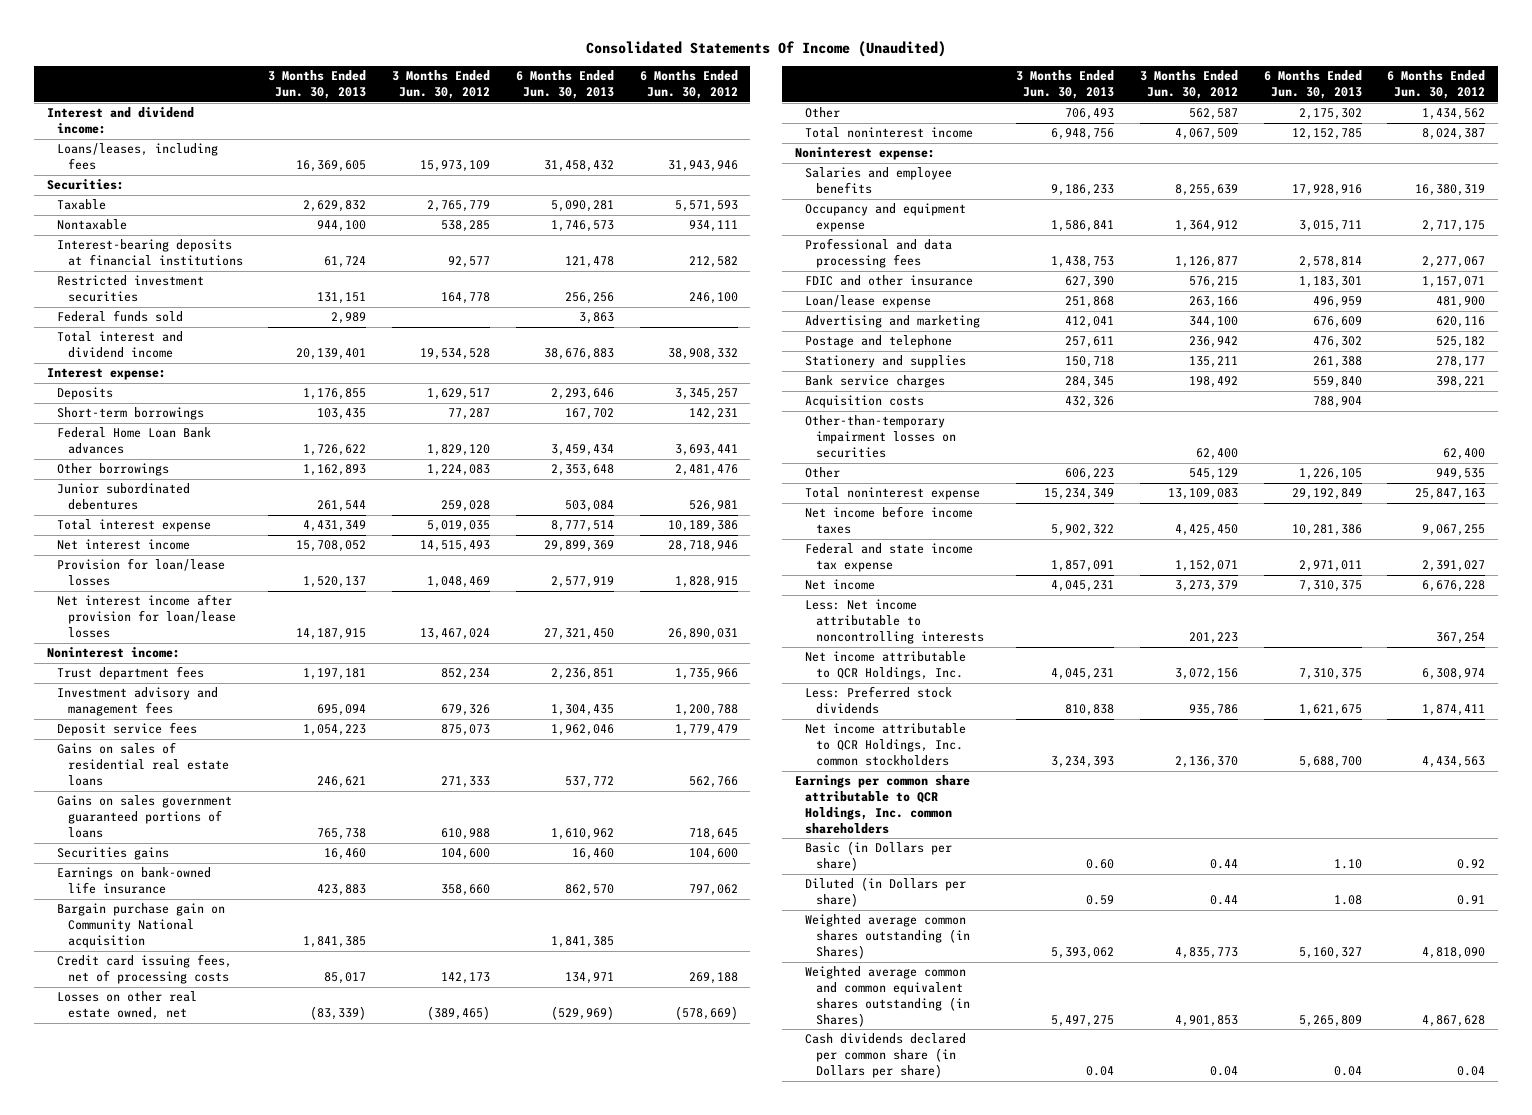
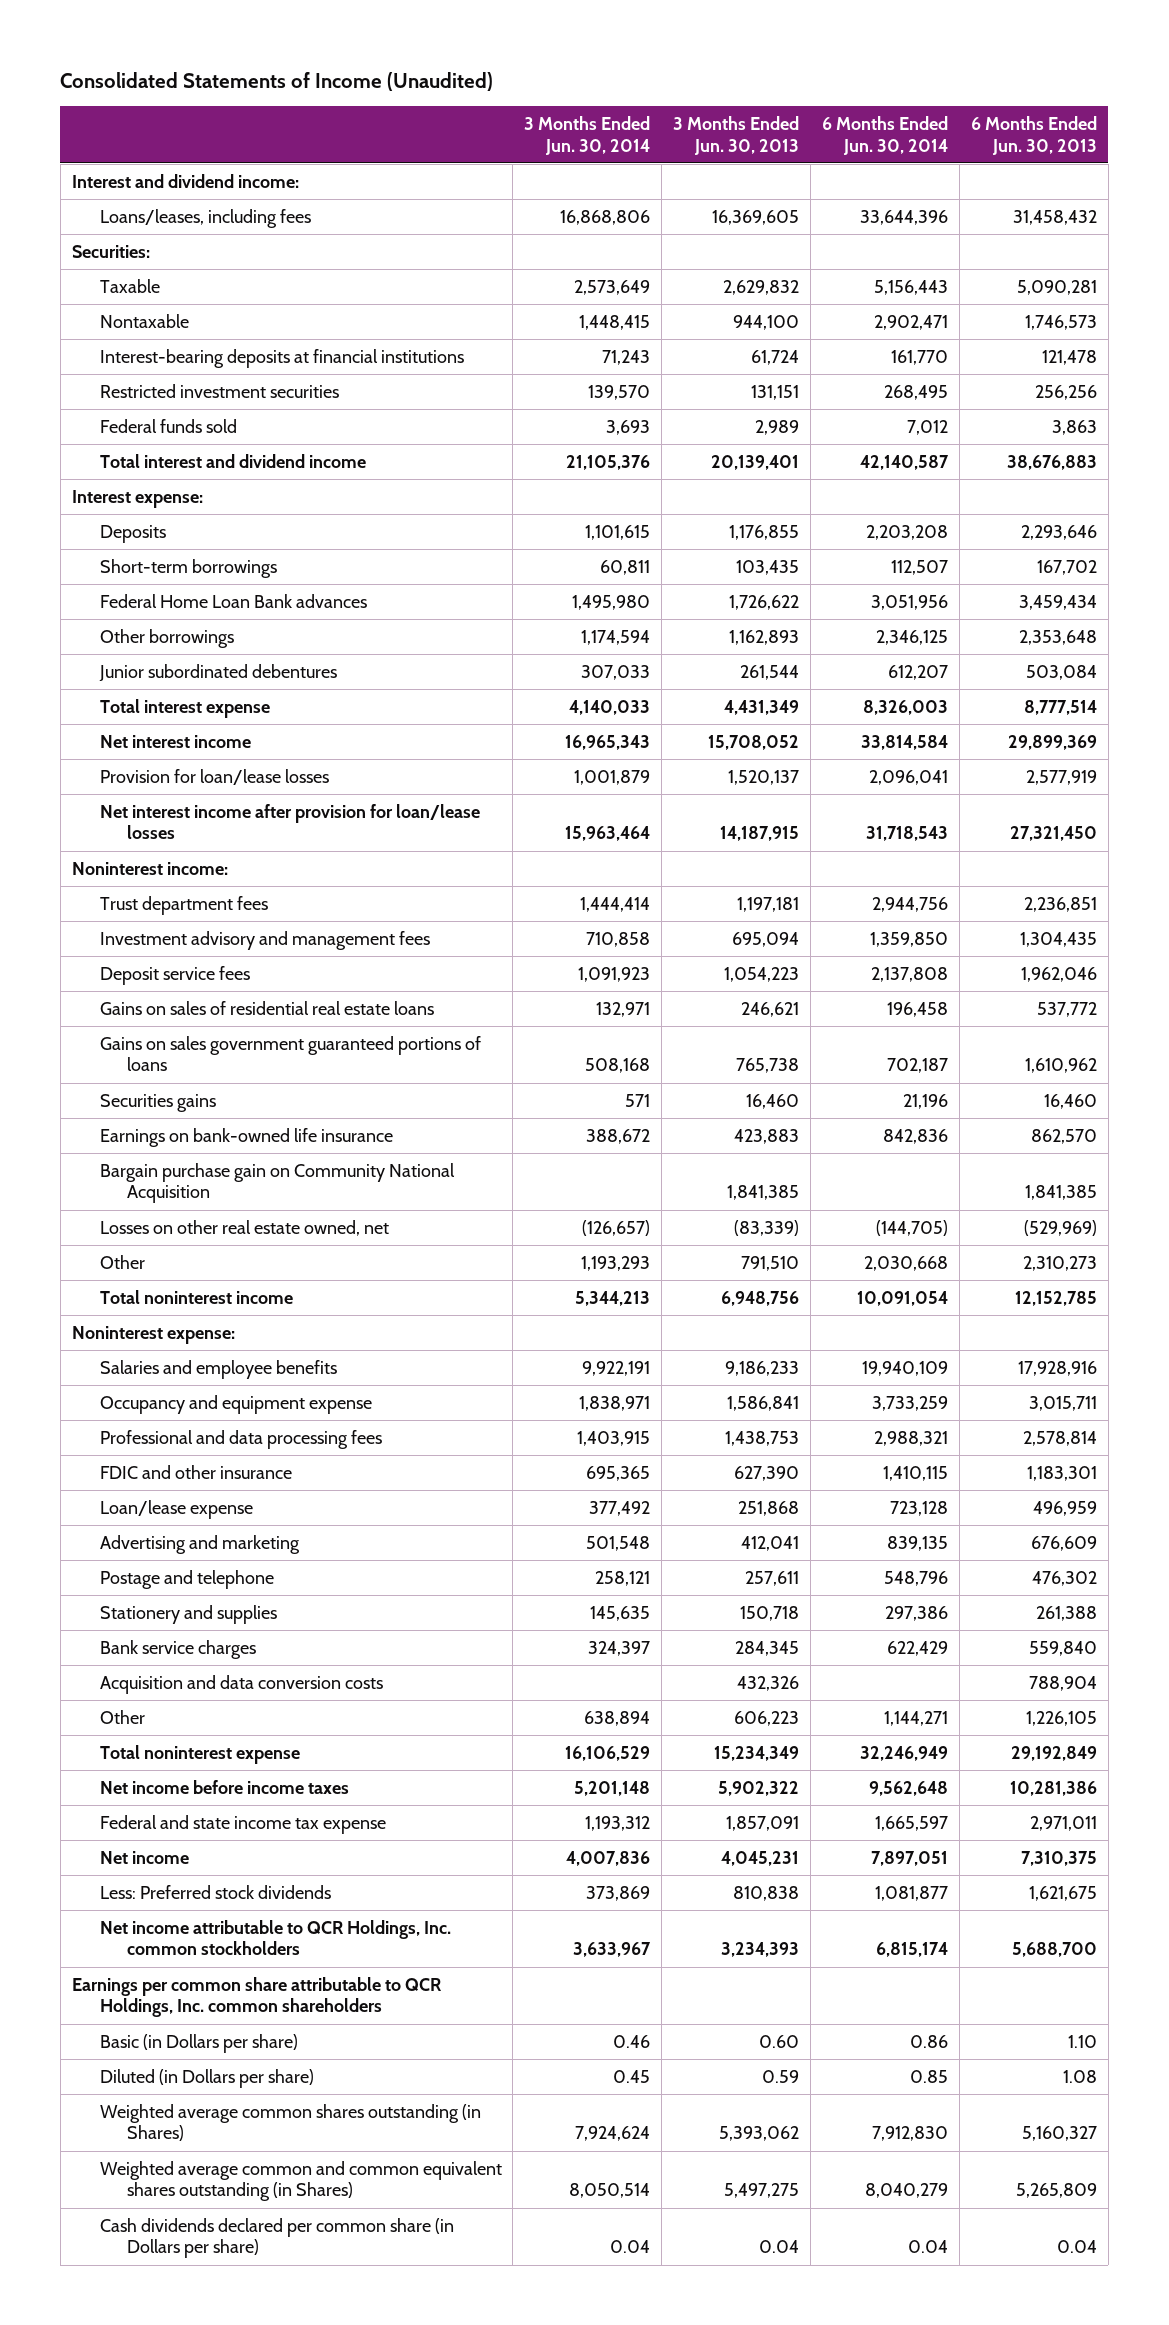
[586,41,947,58] Consolidated Statements Of Income (Unaudited) -> [60,72,494,92] Consolidated Statements of Income (Unaudited)
[392,70,491,100] 3 Months Ended Jun. 30, 2012 -> none
[639,70,738,100] 6 Months Ended Jun. 30, 2012 -> none
none -> [524,116,651,155] 3 Months Ended Jun. 30, 2014
none -> [822,116,949,155] 6 Months Ended Jun. 30, 2014
[57,954,233,985] Credit card issuing fees, net of processing costs -> none
[57,903,226,949] Bargain purchase gain on Community National acquisition -> [99,1162,455,1204] Bargain purchase gain on Community National Acquisition
[1065,108,1115,121] 706,493 -> [741,1255,800,1271] 791,510
[1298,108,1362,121] 2,175,302 -> [1022,1255,1097,1271] 2,310,273
[805,415,956,459] Other-than-temporary impairment losses on securities -> none
[805,395,925,409] Acquisition costs -> [99,1674,383,1694] Acquisition and data conversion costs
[805,599,984,645] Less: Net income attributable to noncontrolling interests -> none
[805,651,967,681] Net income attributable to QCR Holdings, Inc. -> none

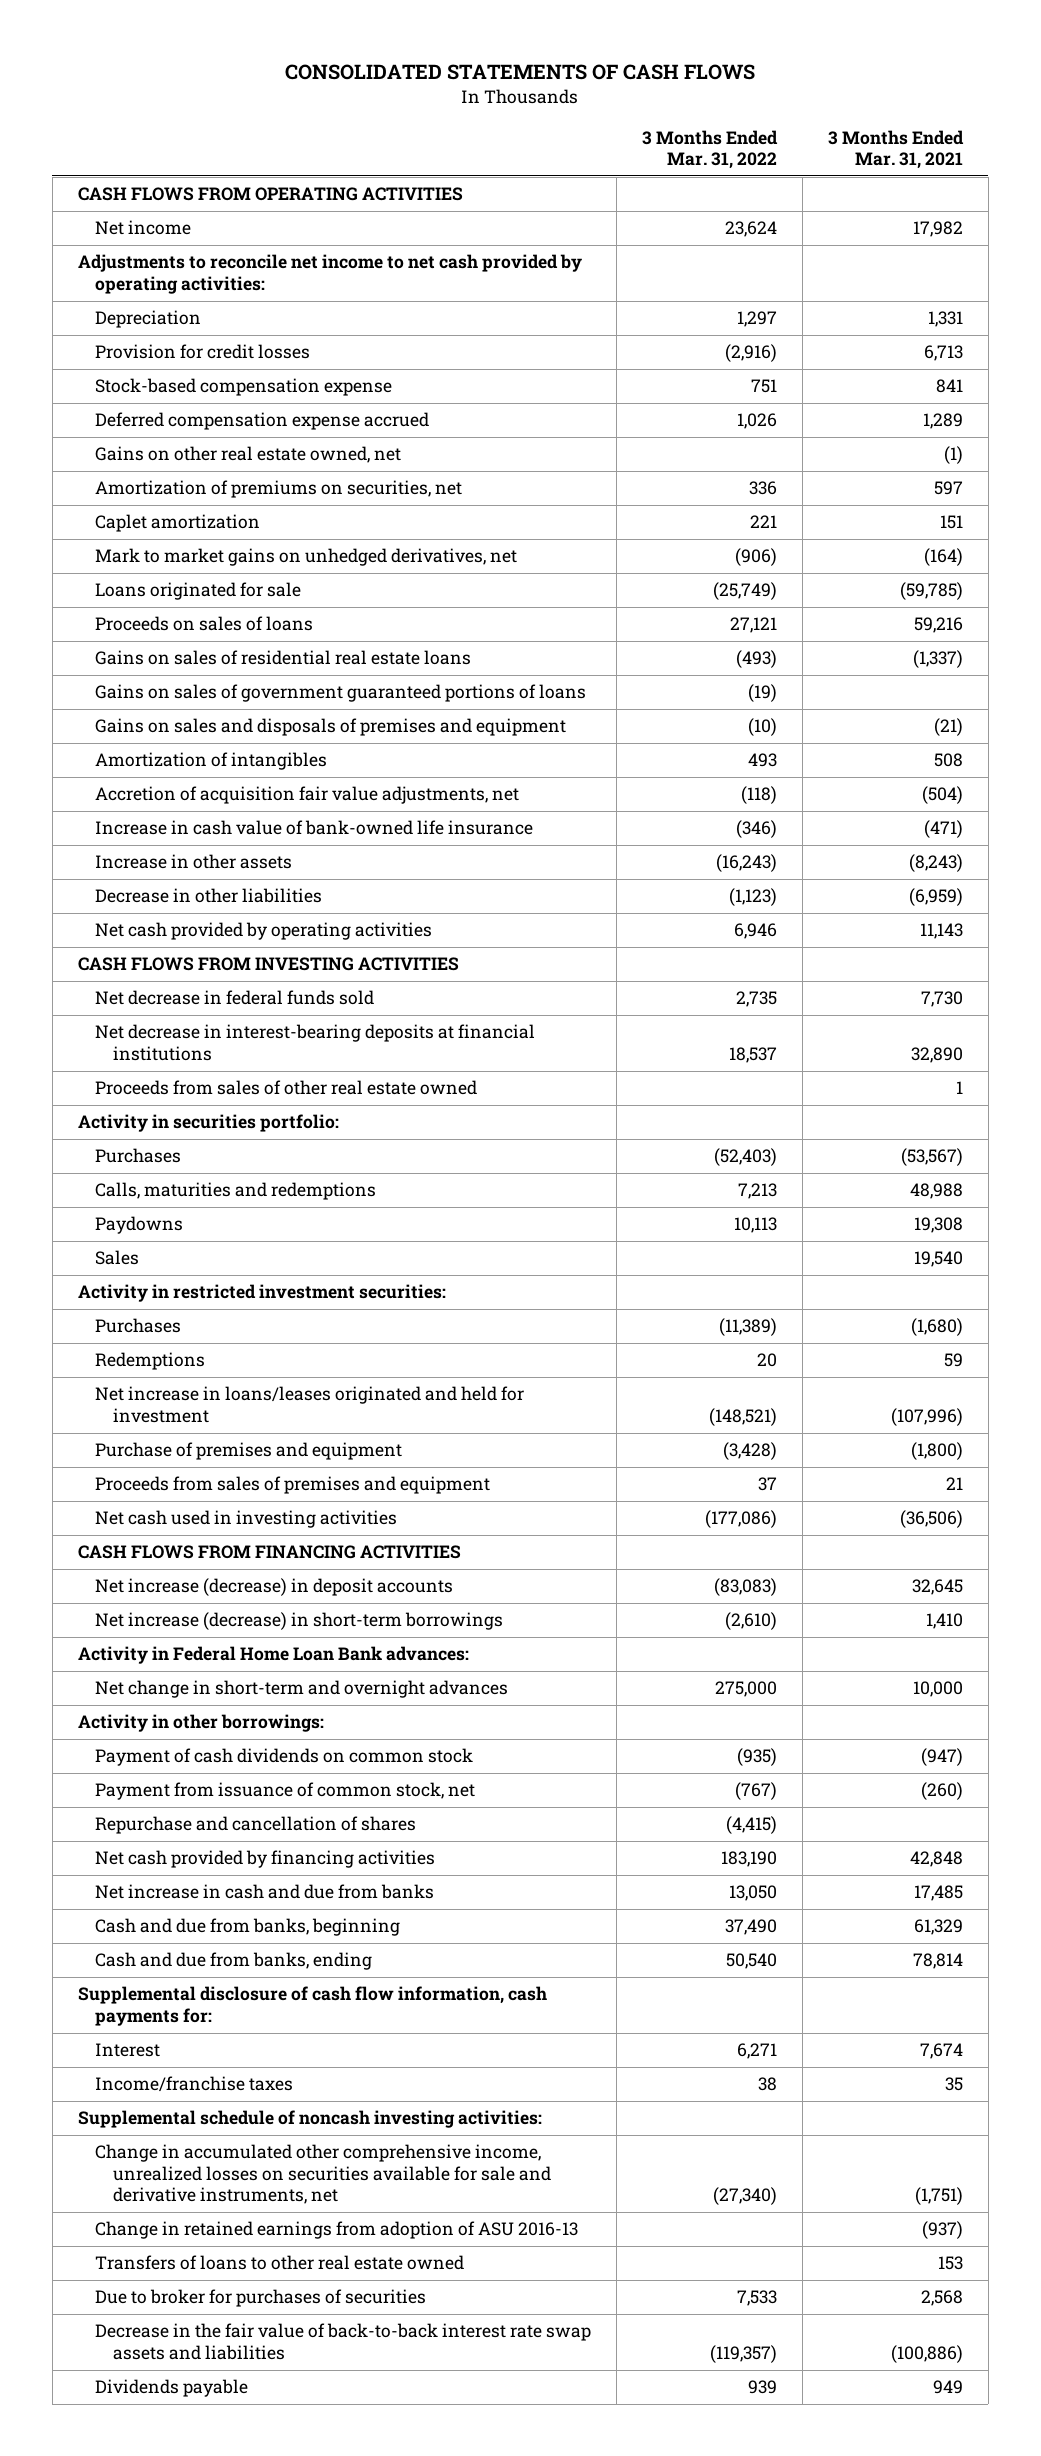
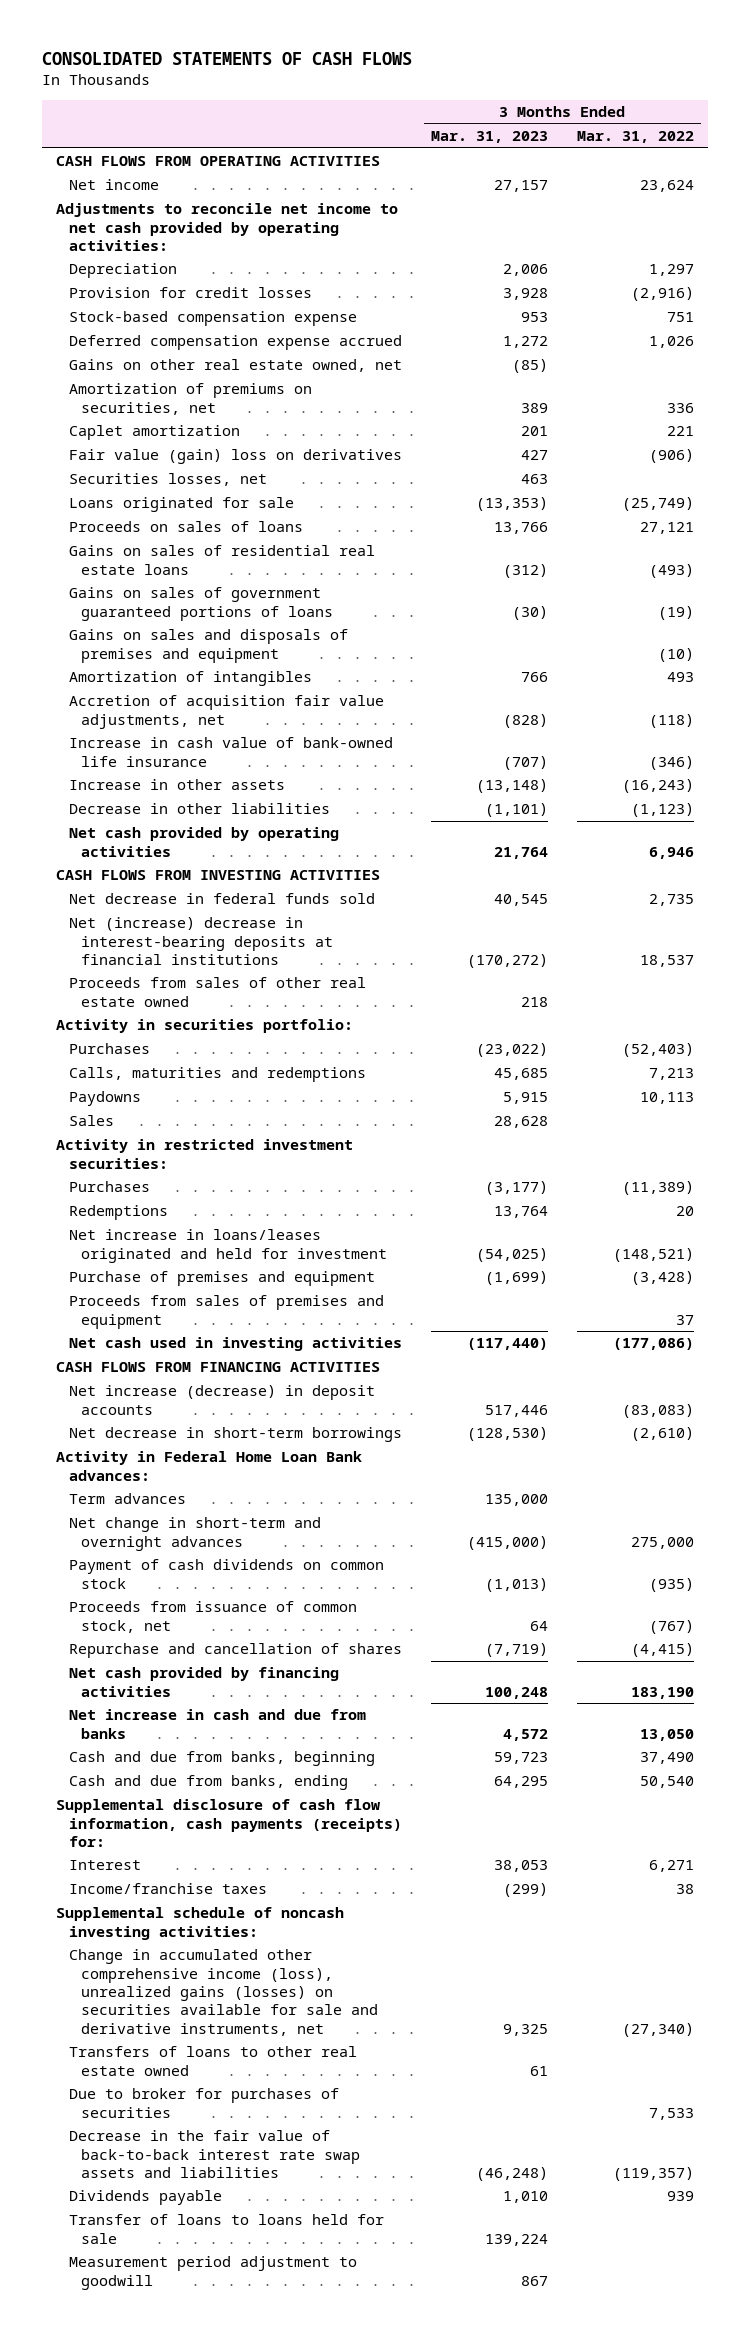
[827,129,964,170] 3 Months Ended Mar. 31, 2021 -> none
none -> [430,131,548,144] Mar. 31, 2023
[95,548,518,567] Mark to market gains on unhedged derivatives, net -> none
none -> [68,449,402,465] Fair value (gain) loss on derivatives
none -> [68,473,267,487] Securities losses, net
[95,1024,536,1061] Net decrease in interest-bearing deposits at financial institutions -> [68,917,334,965] Net (increase) decrease in interest-bearing deposits at financial institutions
[95,1612,504,1631] Net increase (decrease) in short-term borrowings -> [68,1427,402,1443] Net decrease in short-term borrowings
none -> [68,1493,186,1505] Term advances
[77,1714,324,1733] Activity in other borrowings: -> none
[95,1782,476,1801] Payment from issuance of common stock, net -> [68,1601,357,1633] Proceeds from issuance of common stock, net
[77,1986,547,2026] Supplemental disclosure of cash flow information, cash payments for: -> [56,1799,402,1847] Supplemental disclosure of cash flow information, cash payments (receipts) for:
[95,2221,579,2240] Change in retained earnings from adoption of ASU 2016-13 -> none
[95,2144,552,2205] Change in accumulated other comprehensive income, unrealized losses on securities available for sale and derivative instruments, net -> [68,1949,379,2036] Change in accumulated other comprehensive income (loss), unrealized gains (losses) on securities available for sale and derivative instruments, net
none -> [68,2214,384,2244] Transfer of loans to loans held for sale
none -> [68,2256,357,2290] Measurement period adjustment to goodwill

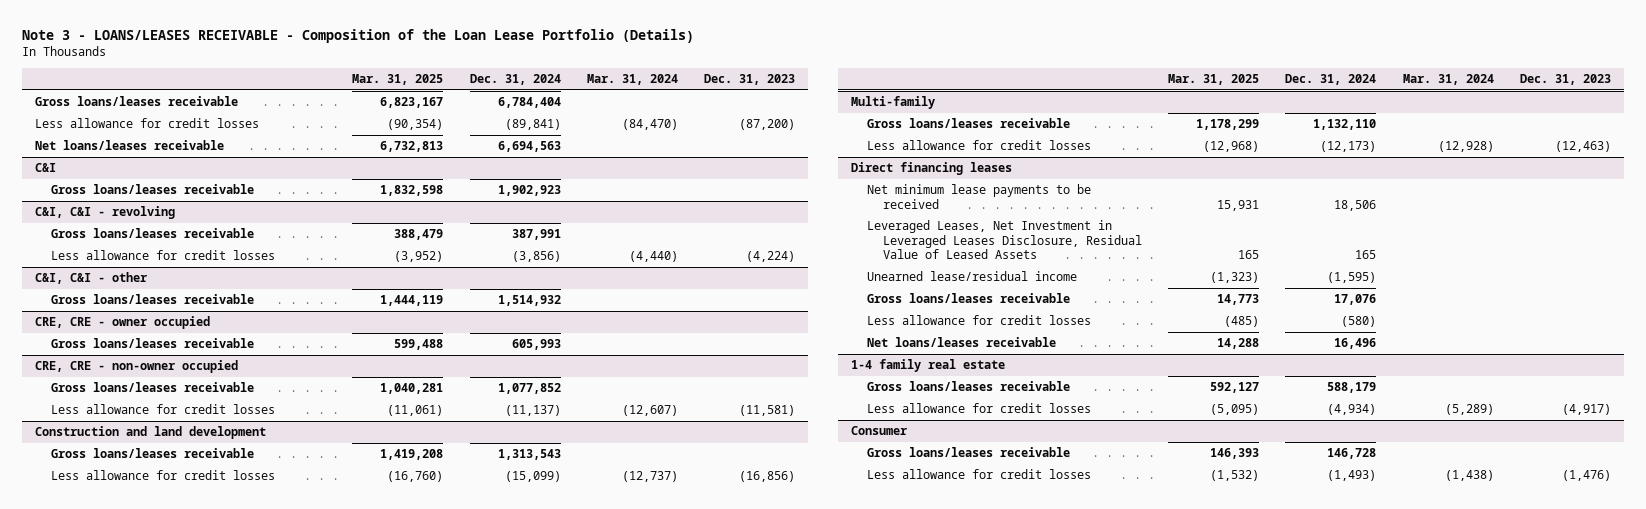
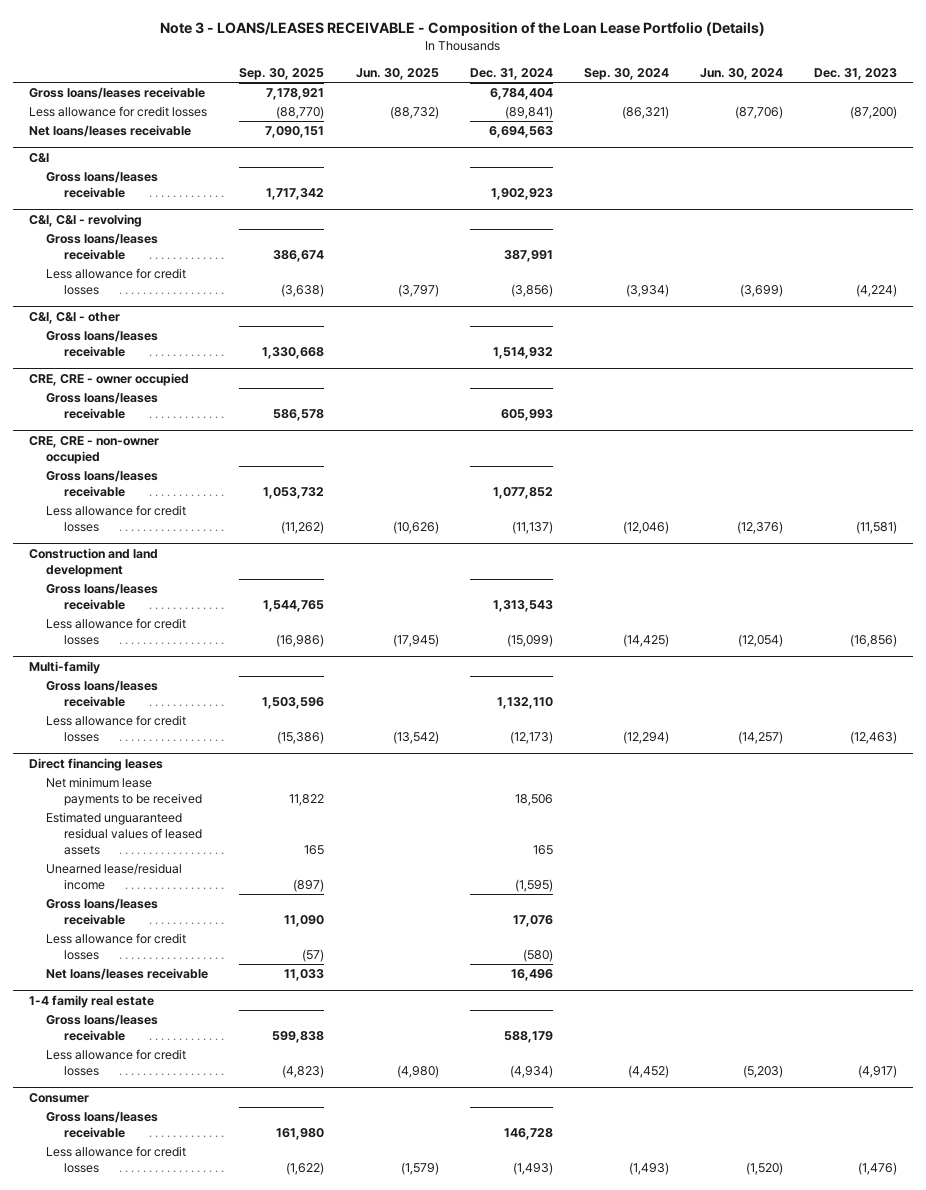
[352,74,444,86] Mar. 31, 2025 -> none
[586,74,678,86] Mar. 31, 2024 -> none
none -> [239,67,325,80] Sep. 30, 2025
none -> [355,67,439,80] Jun. 30, 2025
none -> [583,67,669,80] Sep. 30, 2024
none -> [700,67,784,80] Jun. 30, 2024
[866,220,1142,260] Leveraged Leases, Net Investment in Leveraged Leases Disclosure, Residual Value of Leased Assets -> [46,812,202,855] Estimated unguaranteed residual values of leased assets

